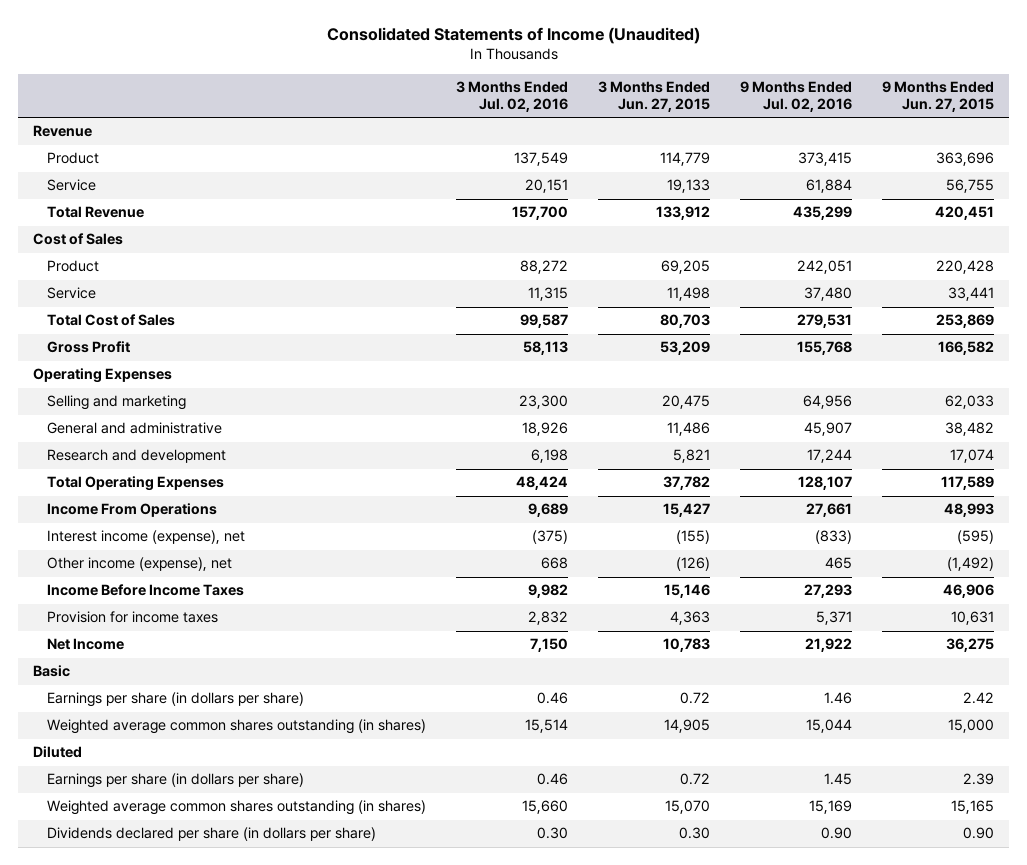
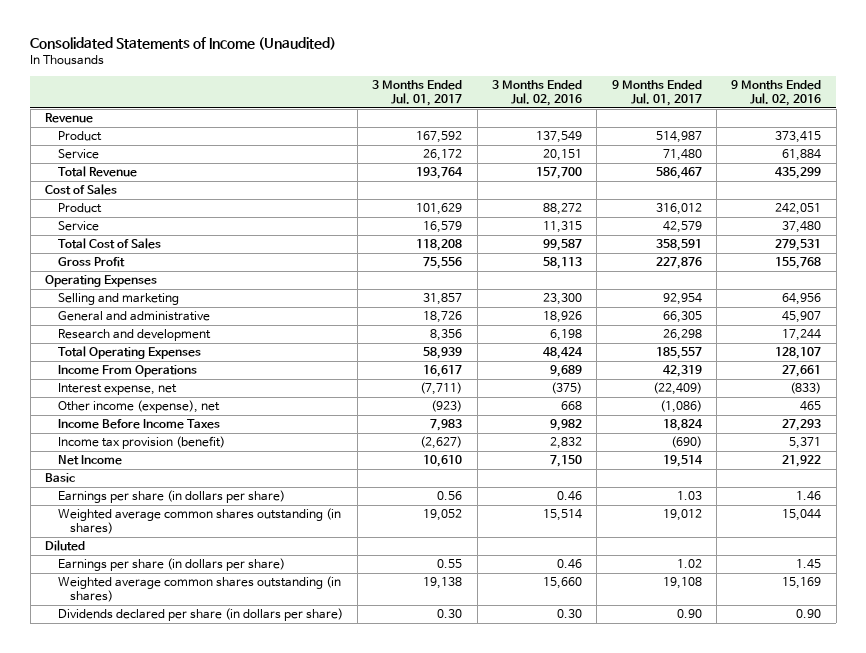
[598,81,711,112] 3 Months Ended Jun. 27, 2015 -> none
[882,81,995,112] 9 Months Ended Jun. 27, 2015 -> none
none -> [372,80,463,106] 3 Months Ended Jul. 01, 2017
none -> [611,80,702,106] 9 Months Ended Jul. 01, 2017
[47,530,246,545] Interest income (expense), net -> [57,383,177,396] Interest expense, net
[47,611,219,624] Provision for income taxes -> [57,436,225,450] Income tax provision (benefit)

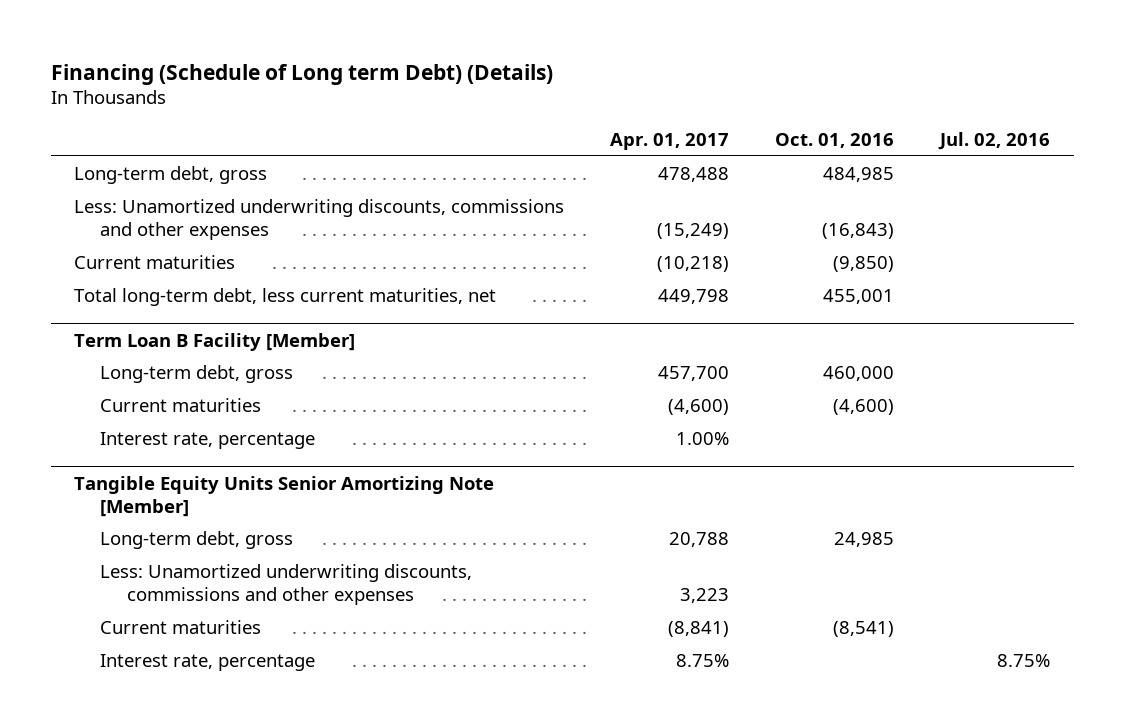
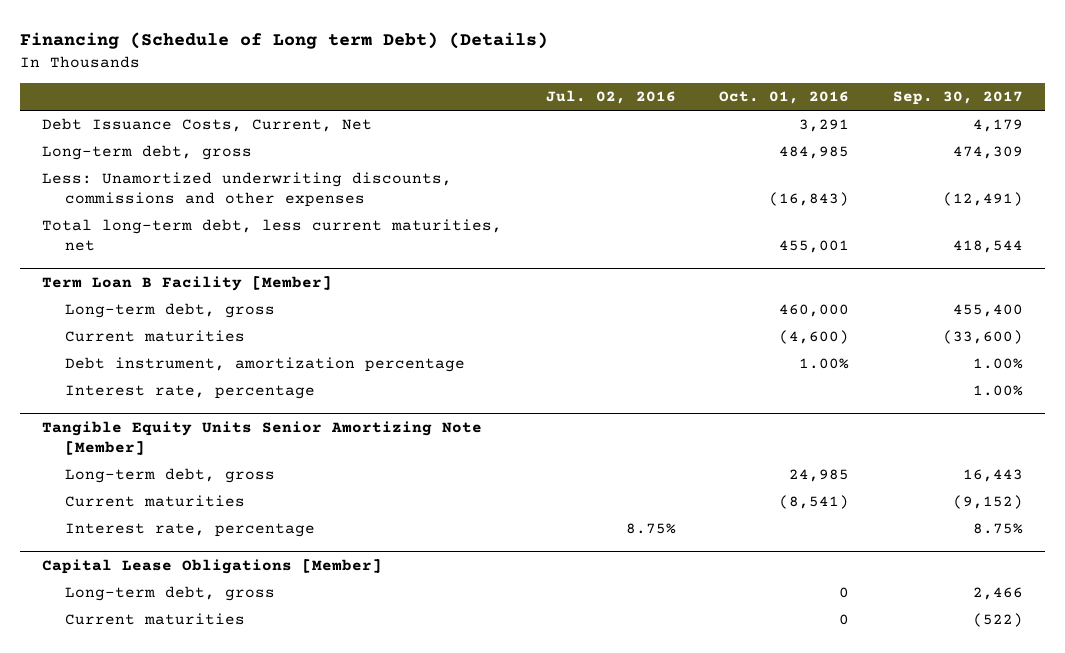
[610,132,730,150] Apr. 01, 2017 -> none
none -> [893,91,1024,106] Sep. 30, 2017
none -> [42,118,373,133] Debt Issuance Costs, Current, Net
[74,254,236,269] Current maturities -> none
none -> [65,357,466,373] Debt instrument, amortization percentage
[100,563,473,606] Less: Unamortized underwriting discounts, commissions and other expenses -> none
none -> [42,559,383,575] Capital Lease Obligations [Member]
none -> [65,586,276,602] Long-term debt, gross
none -> [65,613,246,626] Current maturities

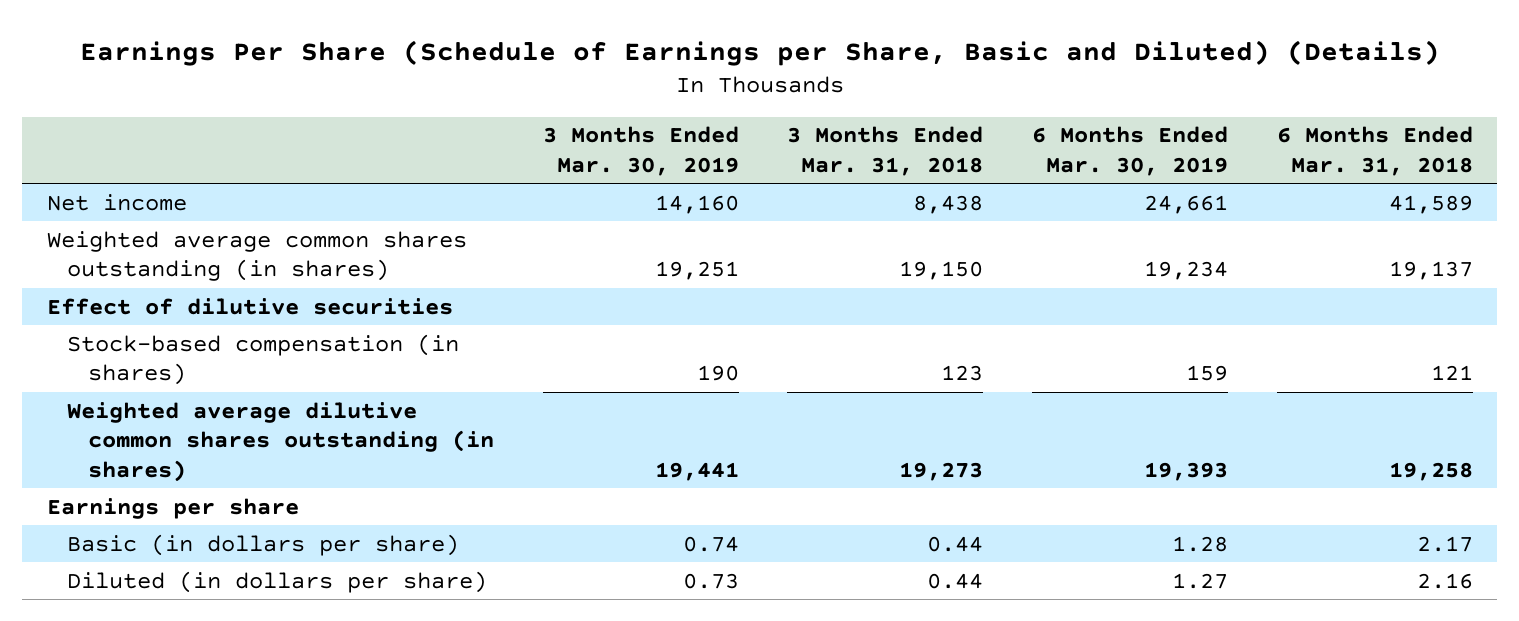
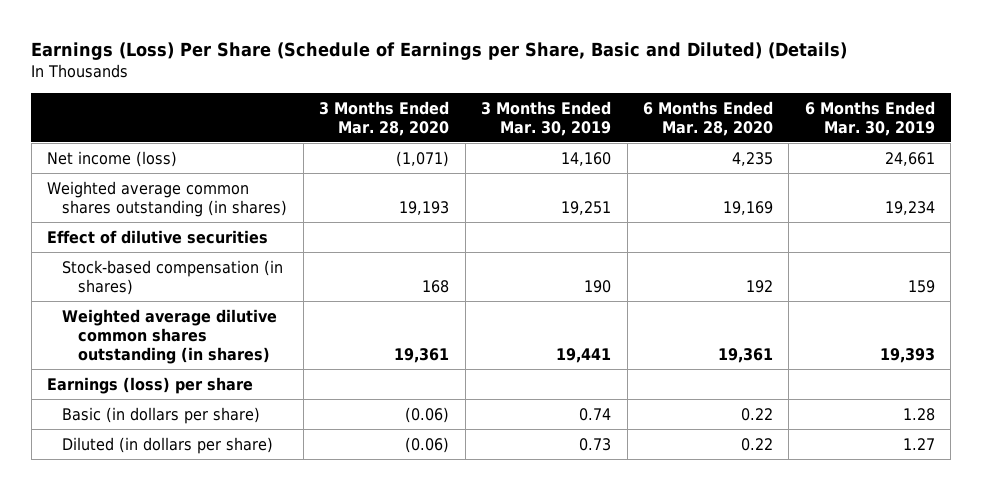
[79,39,1440,66] Earnings Per Share (Schedule of Earnings per Share, Basic and Diluted) (Details) -> [31,41,848,60] Earnings (Loss) Per Share (Schedule of Earnings per Share, Basic and Diluted) (Details)
[787,126,984,176] 3 Months Ended Mar. 31, 2018 -> none
[1276,126,1473,176] 6 Months Ended Mar. 31, 2018 -> none
none -> [319,100,450,136] 3 Months Ended Mar. 28, 2020
none -> [642,100,773,136] 6 Months Ended Mar. 28, 2020
[46,193,187,211] Net income -> [47,150,178,167] Net income (loss)
[46,497,299,519] Earnings per share -> [47,376,254,394] Earnings (loss) per share

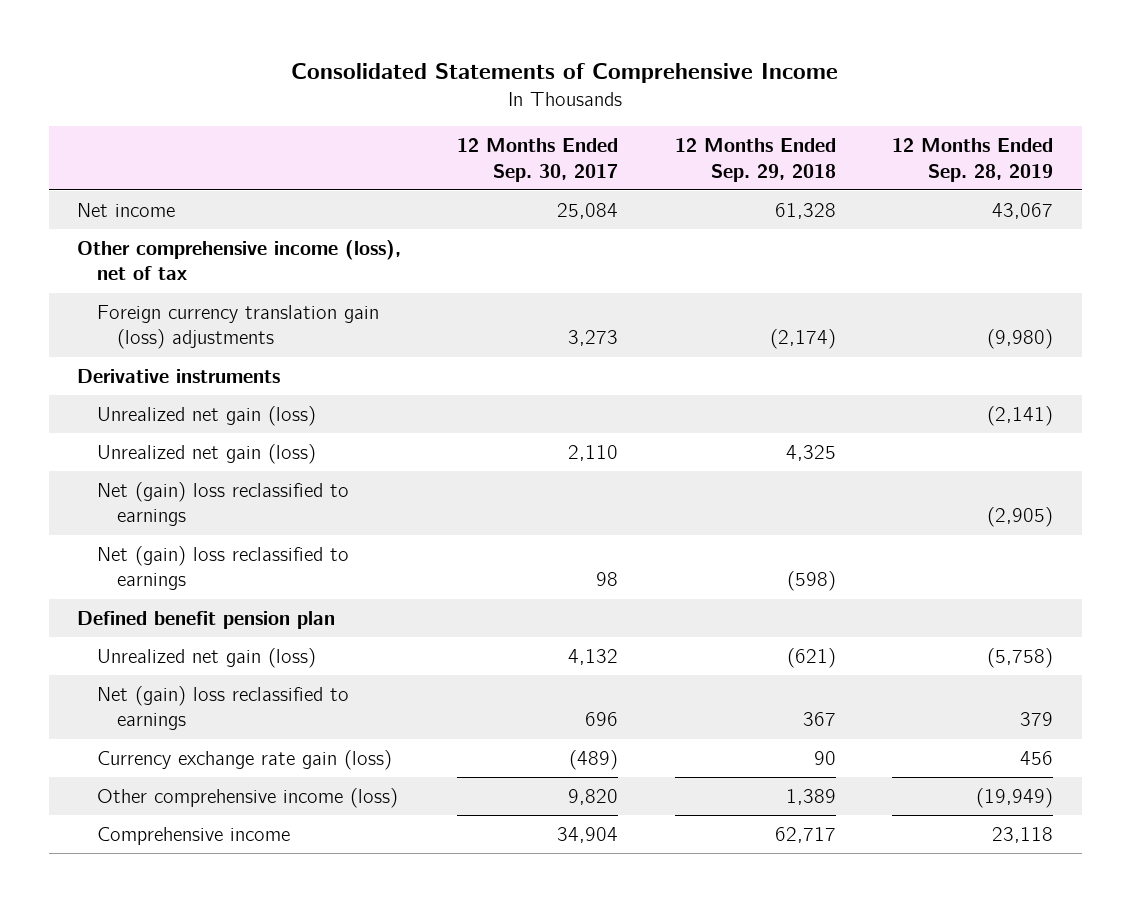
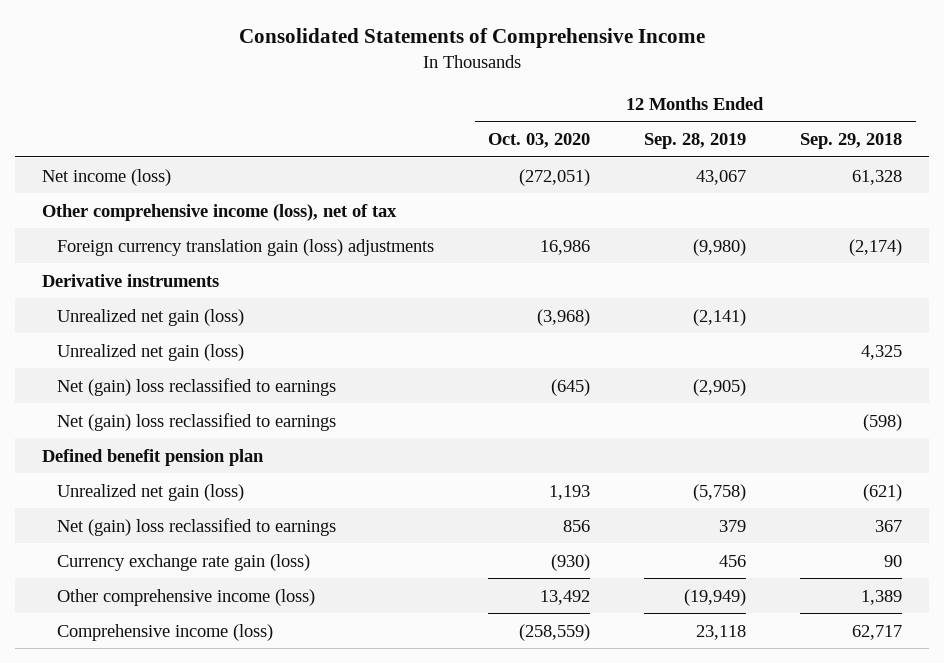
[457,138,619,182] 12 Months Ended Sep. 30, 2017 -> none
none -> [488,133,591,149] Oct. 03, 2020
[76,203,175,218] Net income -> [41,168,171,186] Net income (loss)
[96,827,290,846] Comprehensive income -> [57,623,274,641] Comprehensive income (loss)

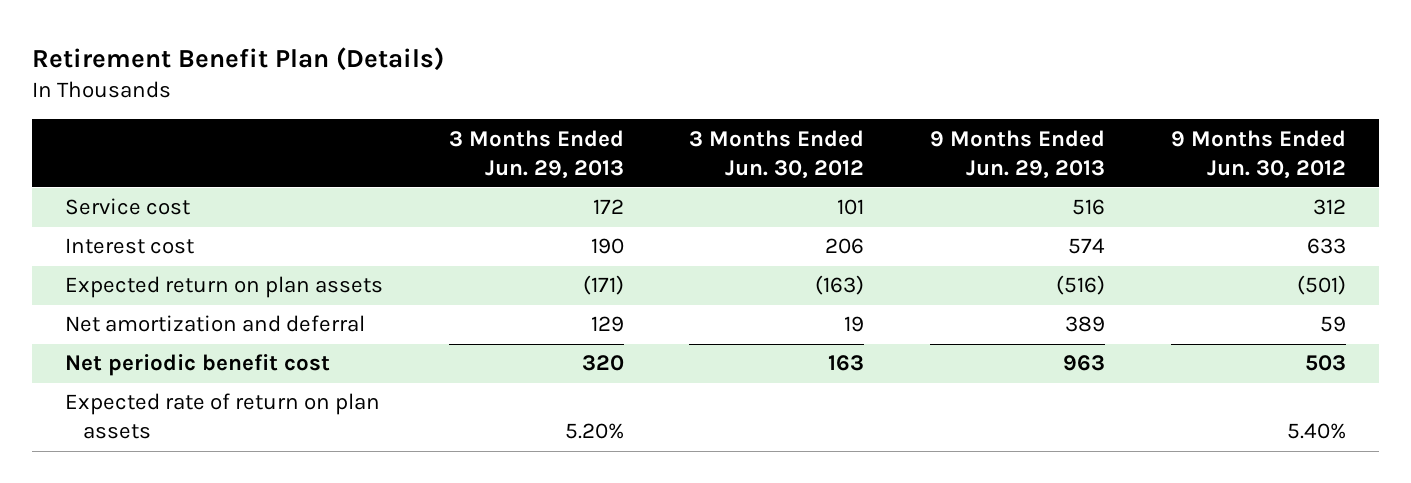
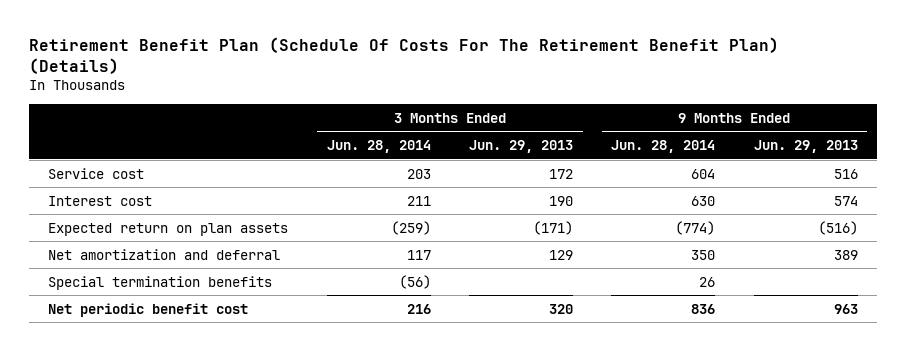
[31,46,444,71] Retirement Benefit Plan (Details) -> [29,36,780,74] Retirement Benefit Plan (Schedule Of Costs For The Retirement Benefit Plan) (Details)
[689,129,865,179] 3 Months Ended Jun. 30, 2012 -> none
[1170,129,1346,179] 9 Months Ended Jun. 30, 2012 -> none
none -> [326,140,431,154] Jun. 28, 2014
none -> [611,140,716,154] Jun. 28, 2014
none -> [48,275,273,290] Special termination benefits
[64,393,380,440] Expected rate of return on plan assets -> none

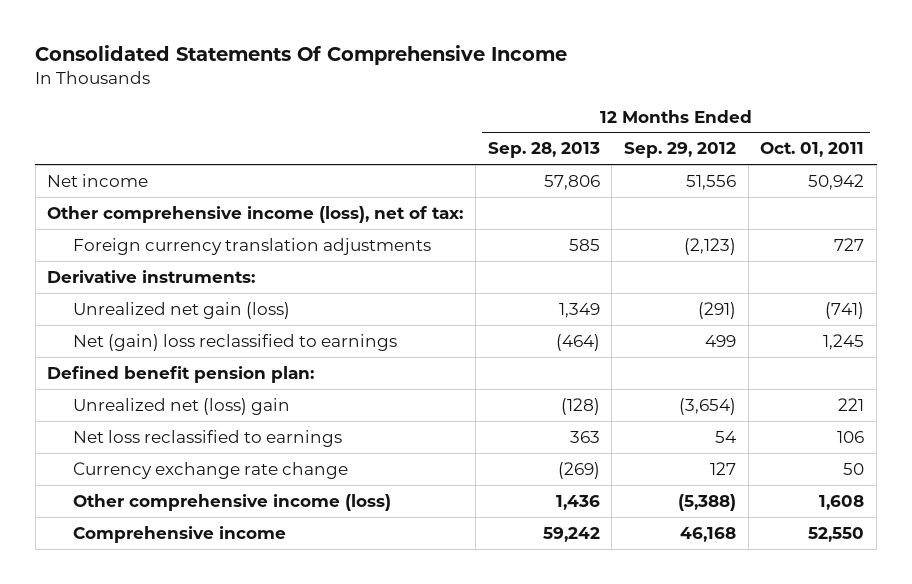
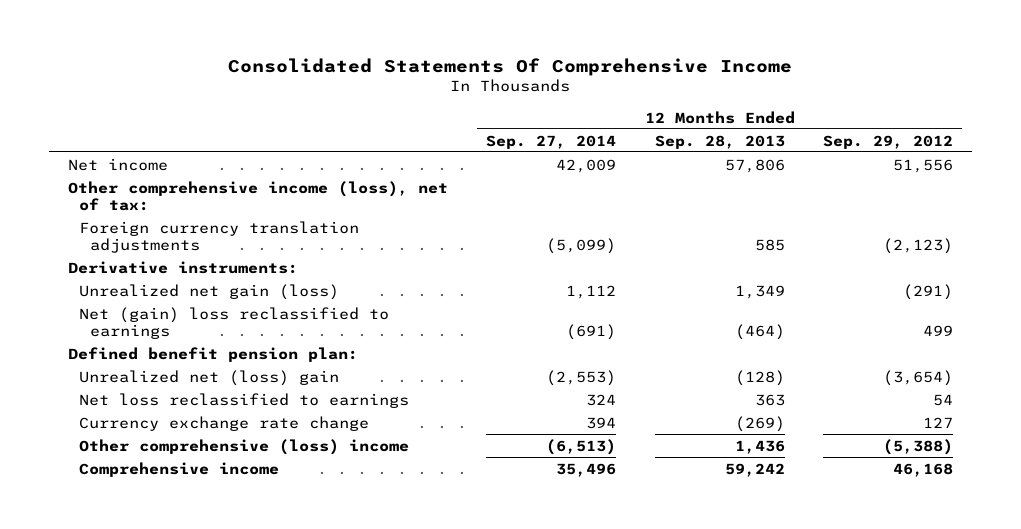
[760,142,865,158] Oct. 01, 2011 -> none
none -> [486,134,617,149] Sep. 27, 2014
[73,493,392,511] Other comprehensive income (loss) -> [79,438,410,455] Other comprehensive (loss) income

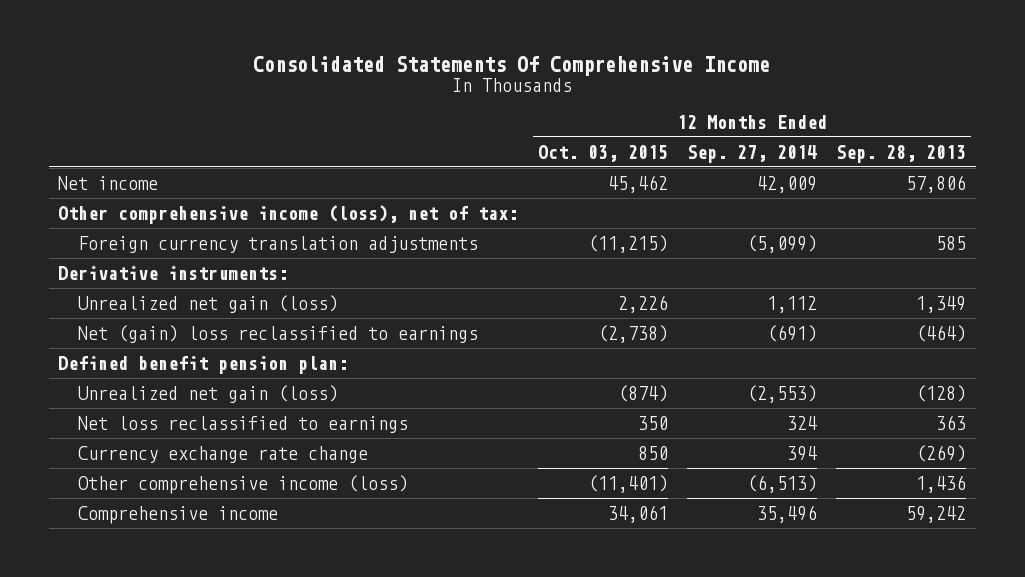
[822,134,953,149] Sep. 29, 2012 -> none
none -> [537,144,668,162] Oct. 03, 2015
[79,369,340,386] Unrealized net (loss) gain -> [77,384,338,403] Unrealized net gain (loss)
[79,438,410,455] Other comprehensive (loss) income -> [77,474,408,494] Other comprehensive income (loss)

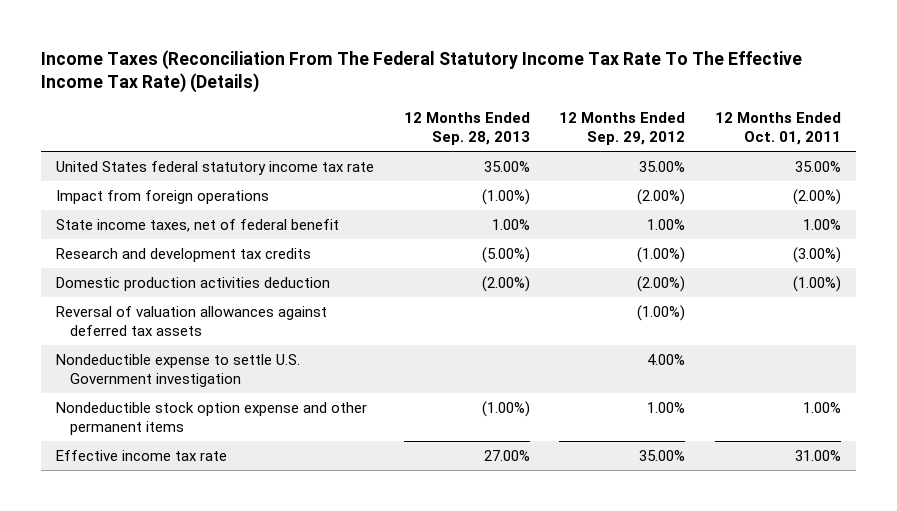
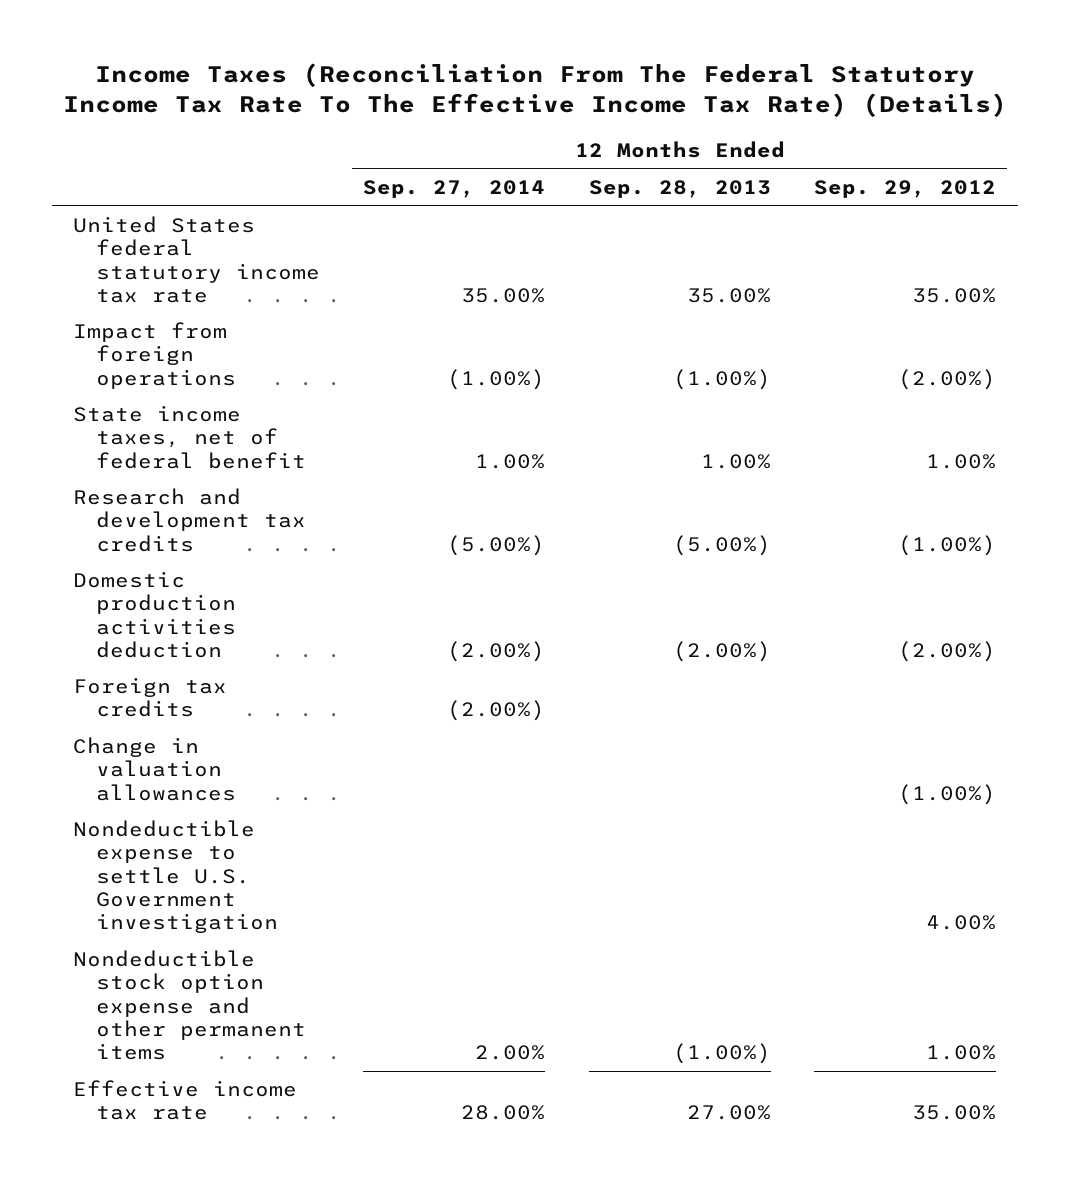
[714,111,841,146] 12 Months Ended Oct. 01, 2011 -> none
none -> [363,180,546,199] Sep. 27, 2014
none -> [73,677,228,718] Foreign tax credits
[56,305,328,337] Reversal of valuation allowances against deferred tax assets -> [73,737,236,801] Change in valuation allowances

